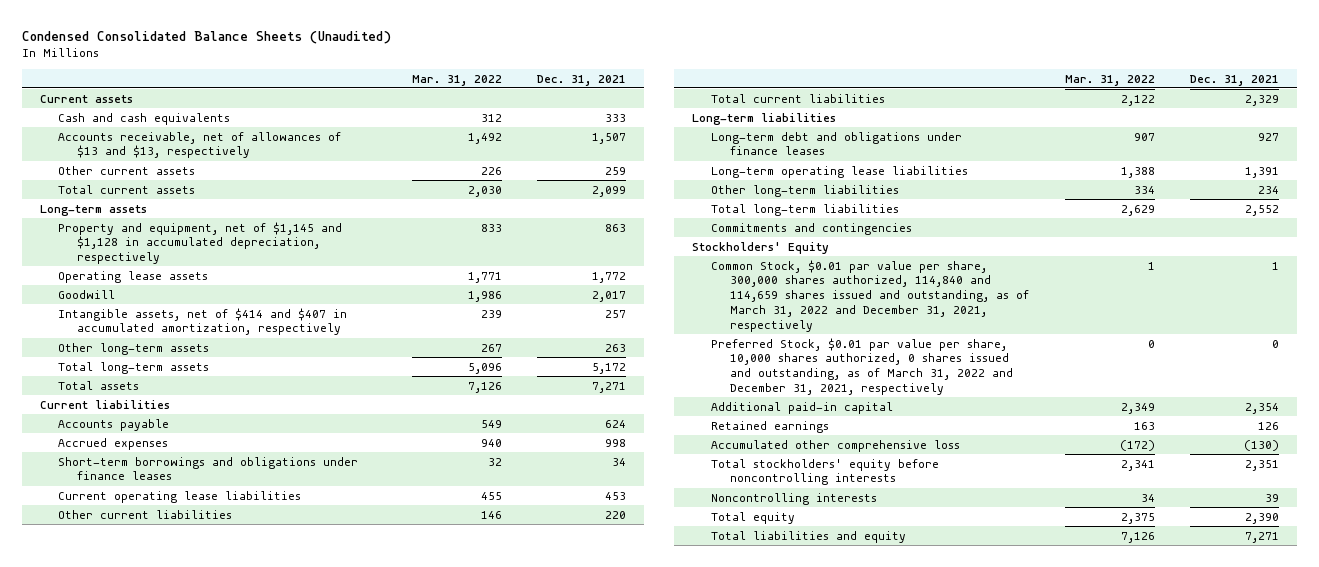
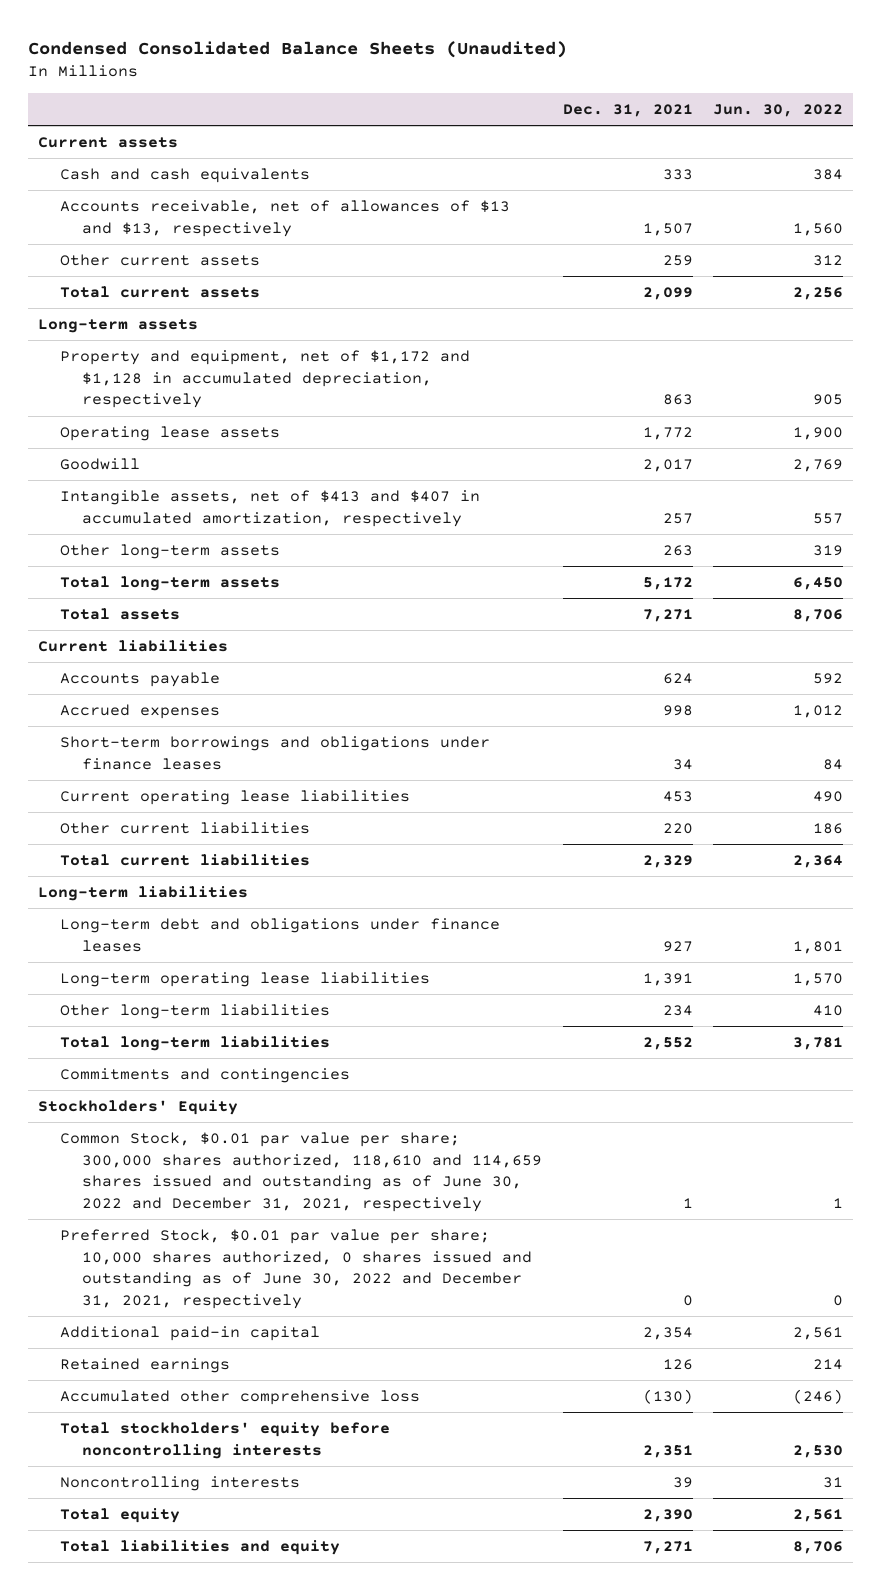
[411,74,502,86] Mar. 31, 2022 -> none
none -> [712,103,843,117] Jun. 30, 2022
[58,221,343,265] Property and equipment, net of $1,145 and $1,128 in accumulated depreciation, respectively -> [60,350,471,409] Property and equipment, net of $1,172 and $1,128 in accumulated depreciation, respectively
[58,307,348,336] Intangible assets, net of $414 and $407 in accumulated amortization, respectively -> [60,490,481,527] Intangible assets, net of $413 and $407 in accumulated amortization, respectively
[711,259,1030,332] Common Stock, $0.01 par value per share, 300,000 shares authorized, 114,840 and 114,659 shares issued and outstanding, as of March 31, 2022 and December 31, 2021, respectively -> [60,1132,543,1213] Common Stock, $0.01 par value per share; 300,000 shares authorized, 118,610 and 114,659 shares issued and outstanding as of June 30, 2022 and December 31, 2021, respectively
[711,337,1014,395] Preferred Stock, $0.01 par value per share, 10,000 shares authorized, 0 shares issued and outstanding, as of March 31, 2022 and December 31, 2021, respectively -> [60,1229,533,1310] Preferred Stock, $0.01 par value per share; 10,000 shares authorized, 0 shares issued and outstanding as of June 30, 2022 and December 31, 2021, respectively

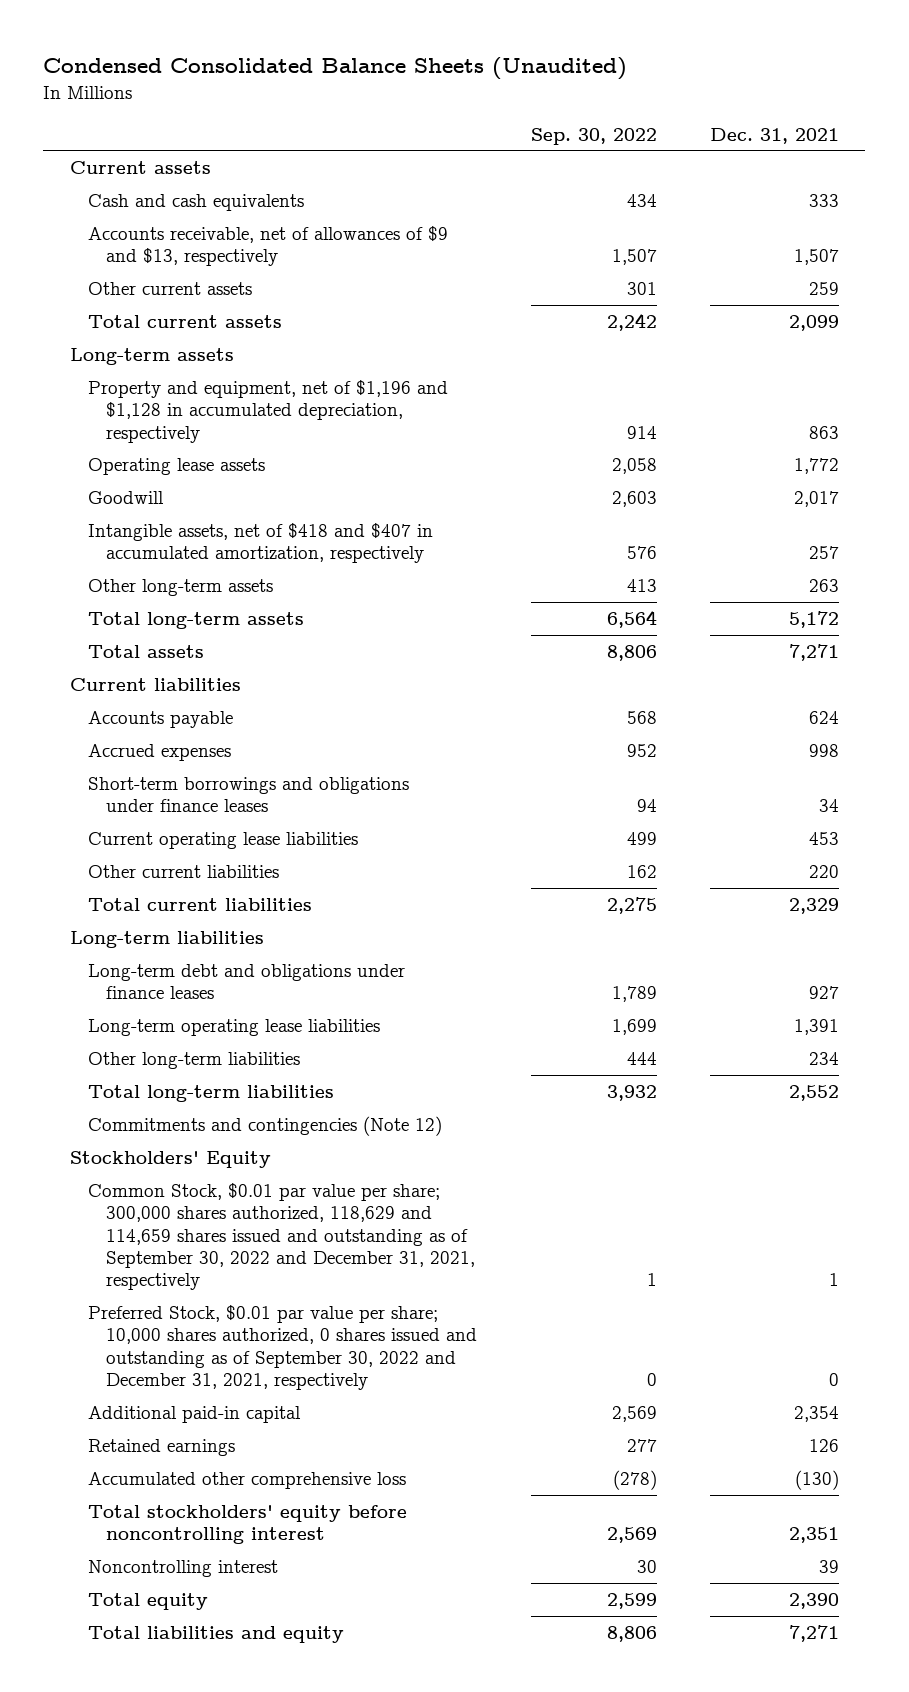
[712,103,843,117] Jun. 30, 2022 -> none
none -> [530,127,657,145] Sep. 30, 2022
[60,200,511,237] Accounts receivable, net of allowances of $13 and $13, respectively -> [88,225,449,267] Accounts receivable, net of allowances of $9 and $13, respectively
[60,350,471,409] Property and equipment, net of $1,172 and $1,128 in accumulated depreciation, respectively -> [88,379,449,443] Property and equipment, net of $1,196 and $1,128 in accumulated depreciation, respectively
[60,490,481,527] Intangible assets, net of $413 and $407 in accumulated amortization, respectively -> [88,522,434,564] Intangible assets, net of $418 and $407 in accumulated amortization, respectively
[60,1068,351,1084] Commitments and contingencies -> [88,1115,443,1136] Commitments and contingencies (Note 12)
[60,1132,543,1213] Common Stock, $0.01 par value per share; 300,000 shares authorized, 118,610 and 114,659 shares issued and outstanding as of June 30, 2022 and December 31, 2021, respectively -> [88,1182,476,1291] Common Stock, $0.01 par value per share; 300,000 shares authorized, 118,629 and 114,659 shares issued and outstanding as of September 30, 2022 and December 31, 2021, respectively
[60,1229,533,1310] Preferred Stock, $0.01 par value per share; 10,000 shares authorized, 0 shares issued and outstanding as of June 30, 2022 and December 31, 2021, respectively -> [88,1304,478,1390] Preferred Stock, $0.01 par value per share; 10,000 shares authorized, 0 shares issued and outstanding as of September 30, 2022 and December 31, 2021, respectively
[60,1422,391,1459] Total stockholders' equity before noncontrolling interests -> [88,1504,408,1545] Total stockholders' equity before noncontrolling interest
[60,1476,301,1492] Noncontrolling interests -> [88,1559,279,1577] Noncontrolling interest

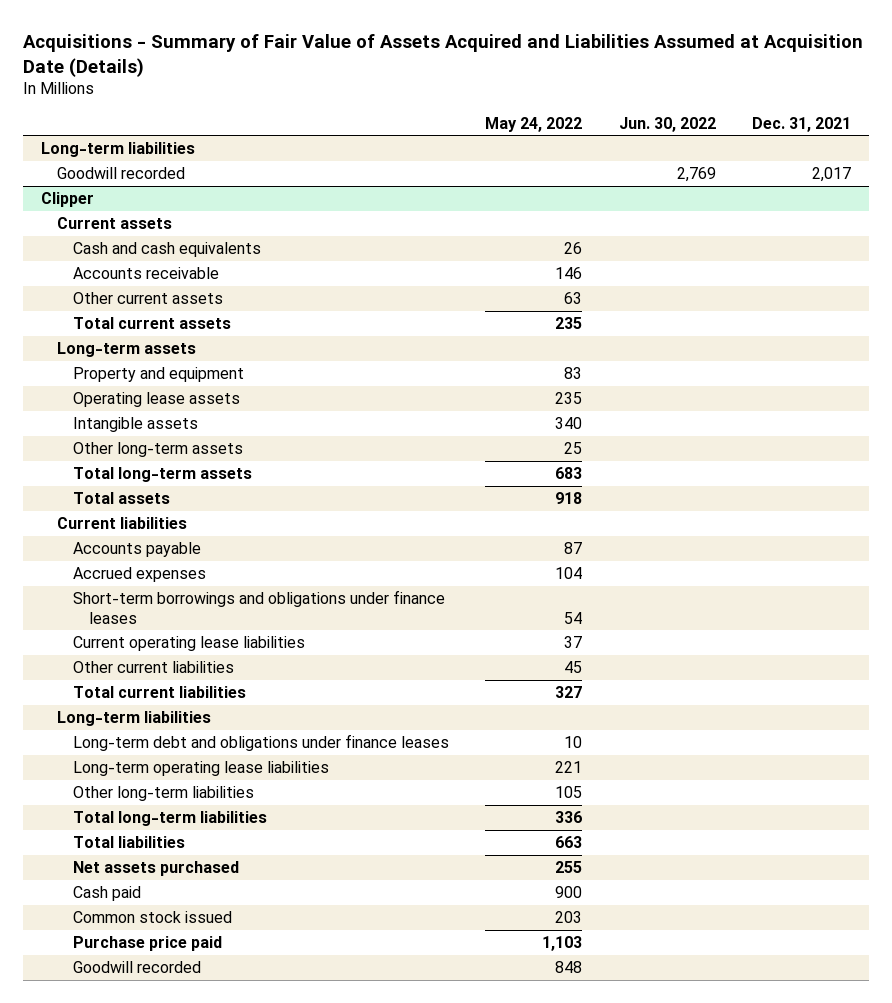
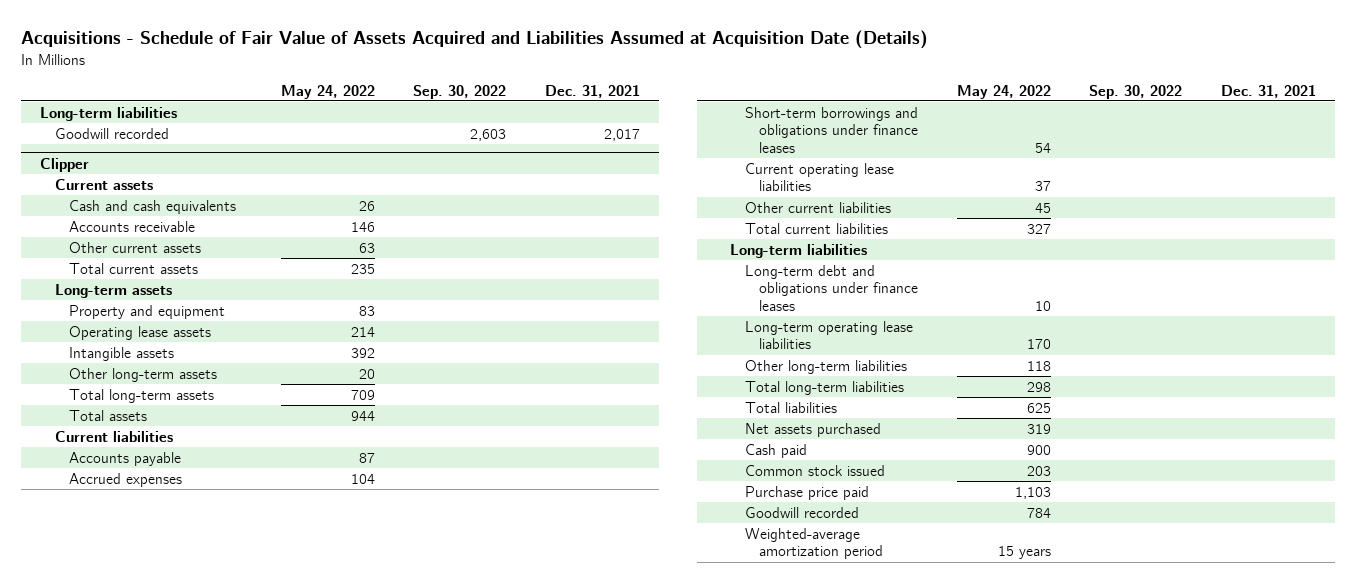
[23,34,864,77] Acquisitions - Summary of Fair Value of Assets Acquired and Liabilities Assumed at Acquisition Date (Details) -> [21,30,929,50] Acquisitions - Schedule of Fair Value of Assets Acquired and Liabilities Assumed at Acquisition Date (Details)
[618,116,716,132] Jun. 30, 2022 -> none
none -> [413,84,507,99] Sep. 30, 2022
[555,392,583,405] 235 -> [350,326,375,337] 214
[555,417,583,430] 340 -> [350,347,375,358] 392
[564,442,583,455] 25 -> [358,368,375,379] 20
[555,467,583,480] 683 -> [350,389,375,400] 709
[555,492,583,505] 918 -> [350,410,375,421] 944
[555,761,583,774] 221 -> [1026,339,1051,350] 170
[555,786,583,799] 105 -> [1026,360,1051,371] 118
[555,811,583,824] 336 -> [1026,381,1051,392] 298
[555,836,583,849] 663 -> [1026,402,1051,413] 625
[555,861,583,874] 255 -> [1026,423,1051,434] 319
[555,961,583,974] 848 -> [1026,507,1051,518] 784
none -> [744,527,883,560] Weighted-average amortization period

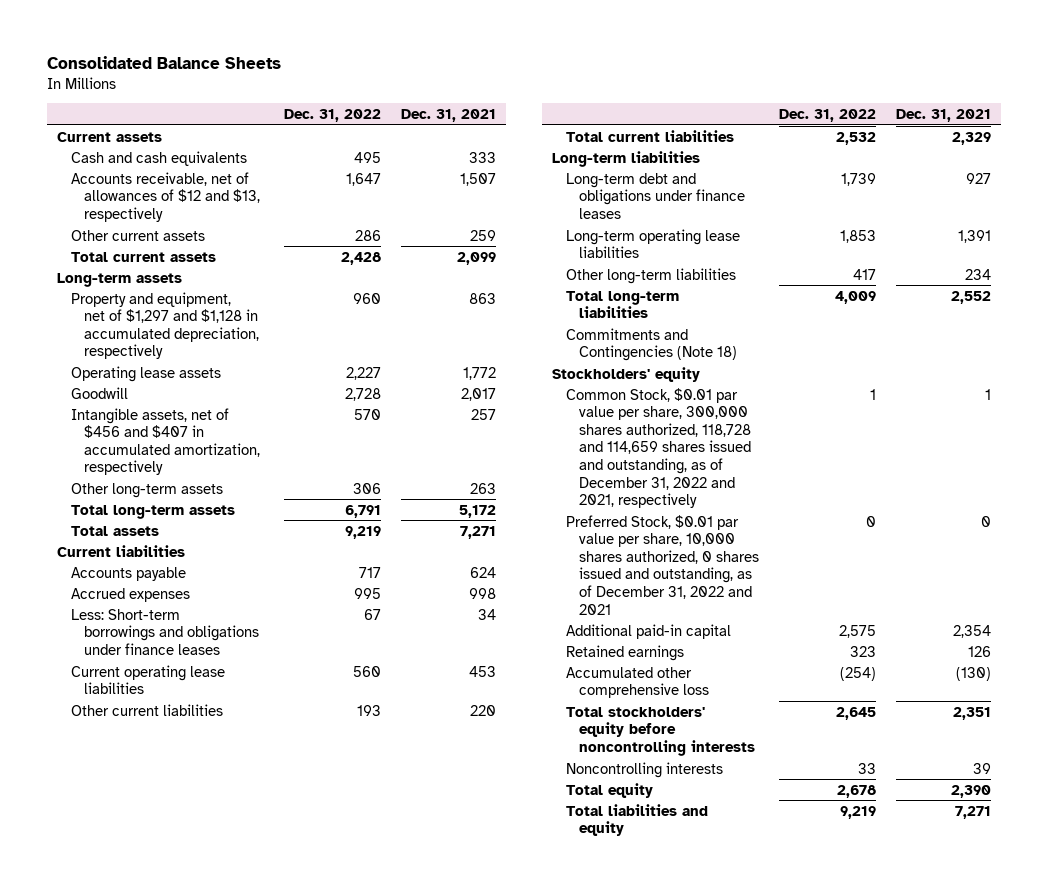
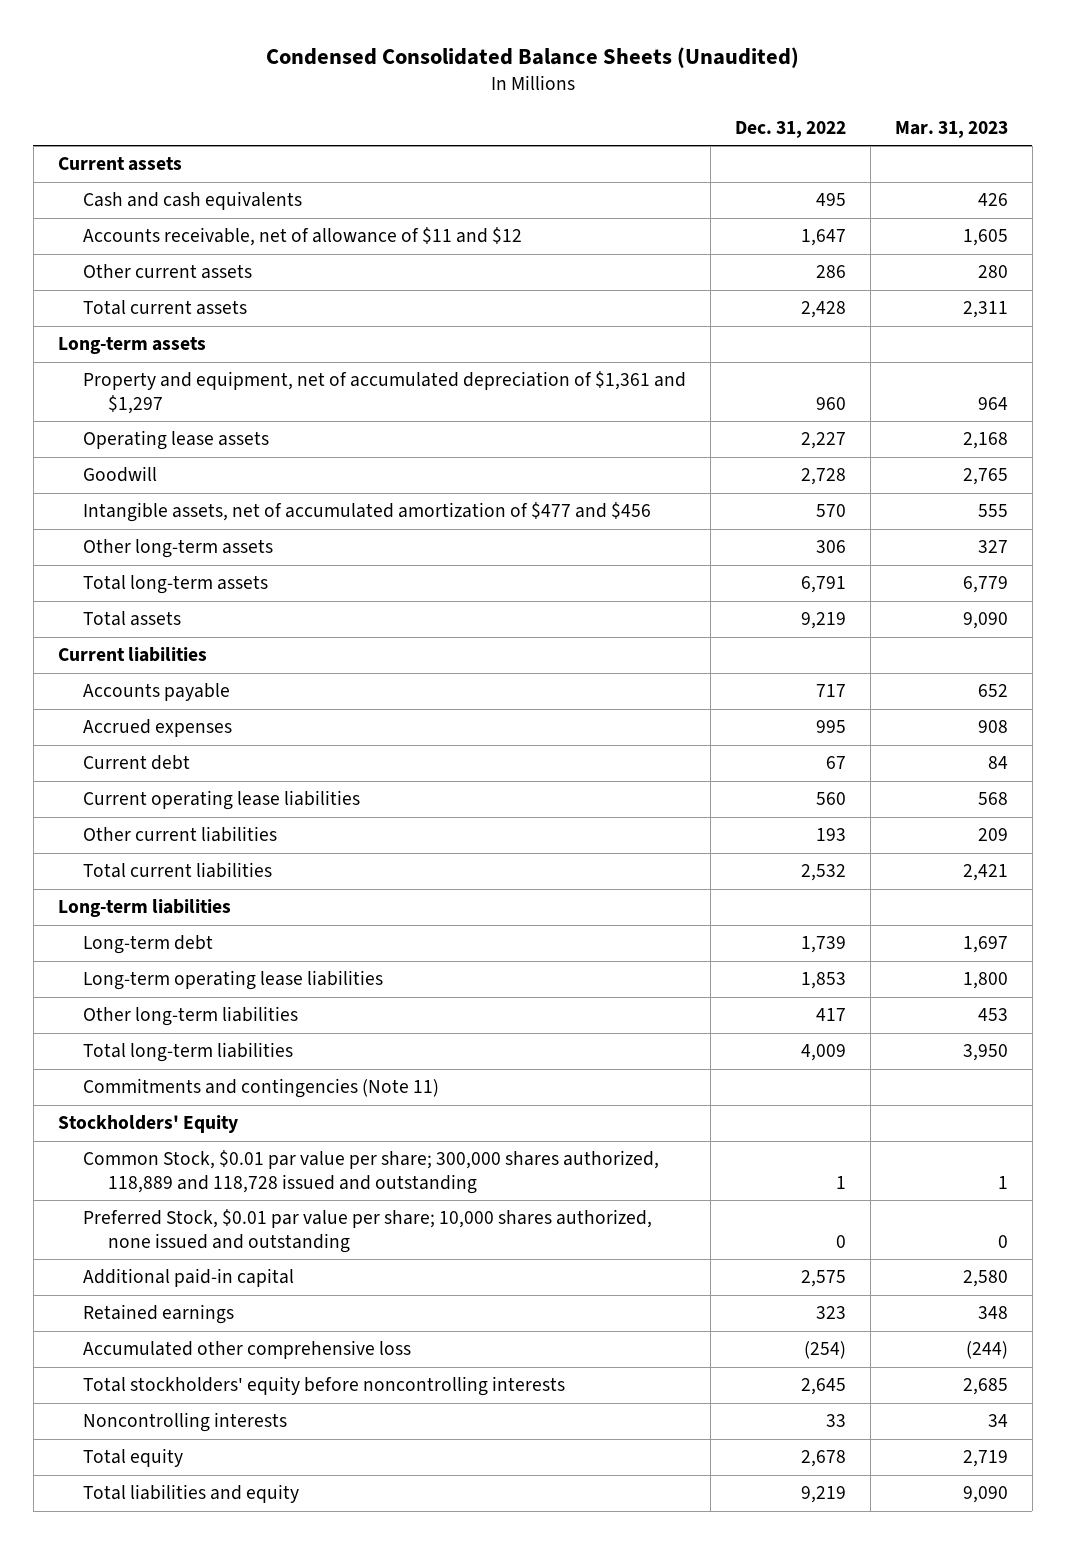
[46,56,281,70] Consolidated Balance Sheets -> [265,46,799,68] Condensed Consolidated Balance Sheets (Unaudited)
[400,109,496,123] Dec. 31, 2021 -> none
none -> [894,120,1008,138] Mar. 31, 2023
[70,171,261,222] Accounts receivable, net of allowances of $12 and $13, respectively -> [82,227,522,247] Accounts receivable, net of allowance of $11 and $12
[70,291,260,360] Property and equipment, net of $1,297 and $1,128 in accumulated depreciation, respectively -> [82,371,686,414] Property and equipment, net of accumulated depreciation of $1,361 and $1,297
[70,407,261,476] Intangible assets, net of $456 and $407 in accumulated amortization, respectively -> [82,502,651,523] Intangible assets, net of accumulated amortization of $477 and $456
[70,608,260,655] Less: Short-term borrowings and obligations under finance leases -> none
none -> [82,755,190,771] Current debt
[565,172,746,219] Long-term debt and obligations under finance leases -> [82,935,213,955] Long-term debt
[565,327,738,362] Commitments and Contingencies (Note 18) -> [82,1078,439,1099] Commitments and contingencies (Note 11)
[551,366,700,382] Stockholders' equity -> [57,1115,238,1134] Stockholders' Equity
[565,387,752,509] Common Stock, $0.01 par value per share, 300,000 shares authorized, 118,728 and 114,659 shares issued and outstanding, as of December 31, 2022 and 2021, respectively -> [82,1150,659,1194] Common Stock, $0.01 par value per share; 300,000 shares authorized, 118,889 and 118,728 issued and outstanding
[565,514,760,615] Preferred Stock, $0.01 par value per share, 10,000 shares authorized, 0 shares issued and outstanding, as of December 31, 2022 and 2021 -> [82,1209,652,1253] Preferred Stock, $0.01 par value per share; 10,000 shares authorized, none issued and outstanding

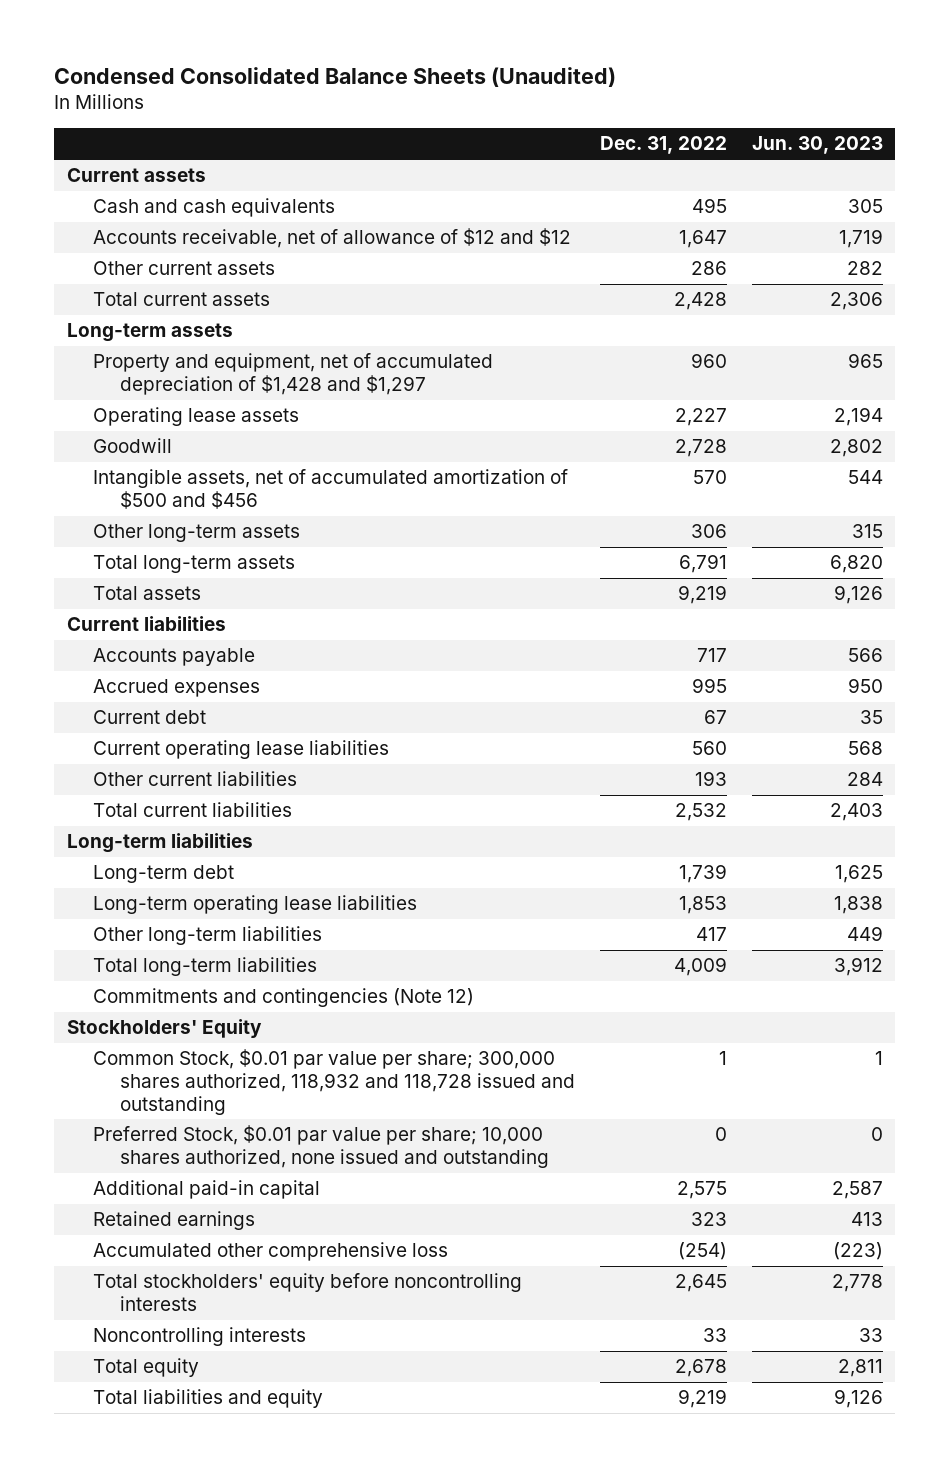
[894,120,1008,138] Mar. 31, 2023 -> none
none -> [751,136,883,155] Jun. 30, 2023
[82,227,522,247] Accounts receivable, net of allowance of $11 and $12 -> [93,228,572,249] Accounts receivable, net of allowance of $12 and $12
[82,371,686,414] Property and equipment, net of accumulated depreciation of $1,361 and $1,297 -> [93,353,494,396] Property and equipment, net of accumulated depreciation of $1,428 and $1,297
[82,502,651,523] Intangible assets, net of accumulated amortization of $477 and $456 -> [93,469,569,510] Intangible assets, net of accumulated amortization of $500 and $456
[82,1078,439,1099] Commitments and contingencies (Note 11) -> [93,988,475,1008] Commitments and contingencies (Note 12)
[82,1150,659,1194] Common Stock, $0.01 par value per share; 300,000 shares authorized, 118,889 and 118,728 issued and outstanding -> [93,1049,575,1115] Common Stock, $0.01 par value per share; 300,000 shares authorized, 118,932 and 118,728 issued and outstanding

